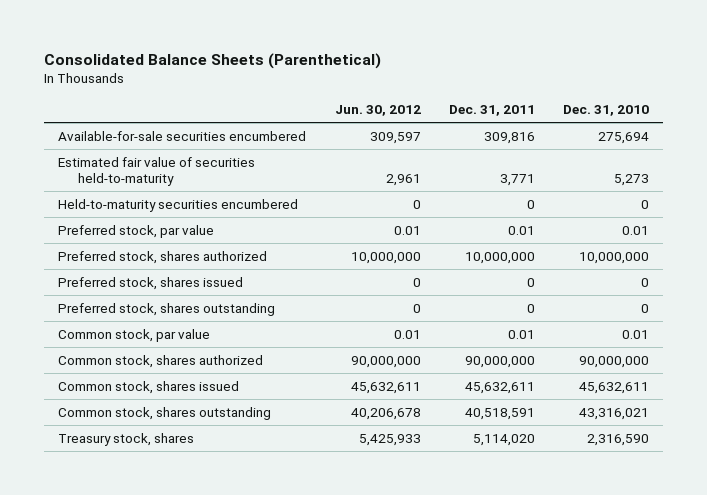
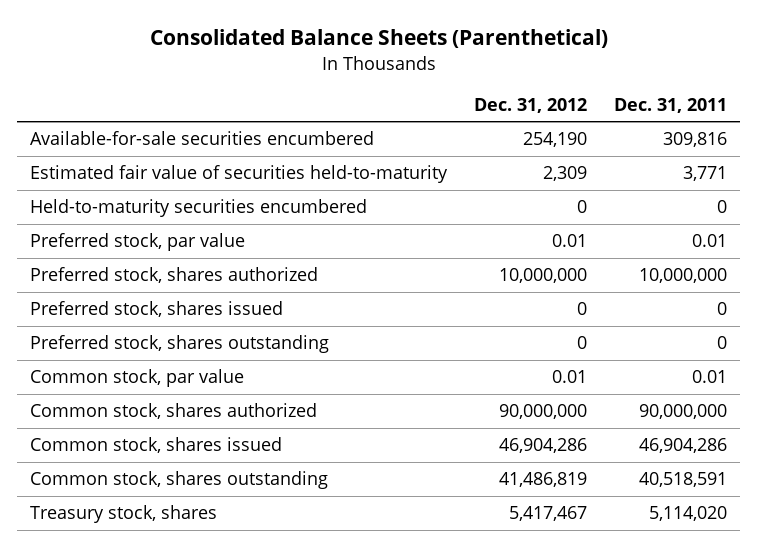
[334,104,421,116] Jun. 30, 2012 -> none
[563,104,650,116] Dec. 31, 2010 -> none
none -> [474,97,588,113] Dec. 31, 2012
[464,381,535,394] 45,632,611 -> [638,438,727,454] 46,904,286

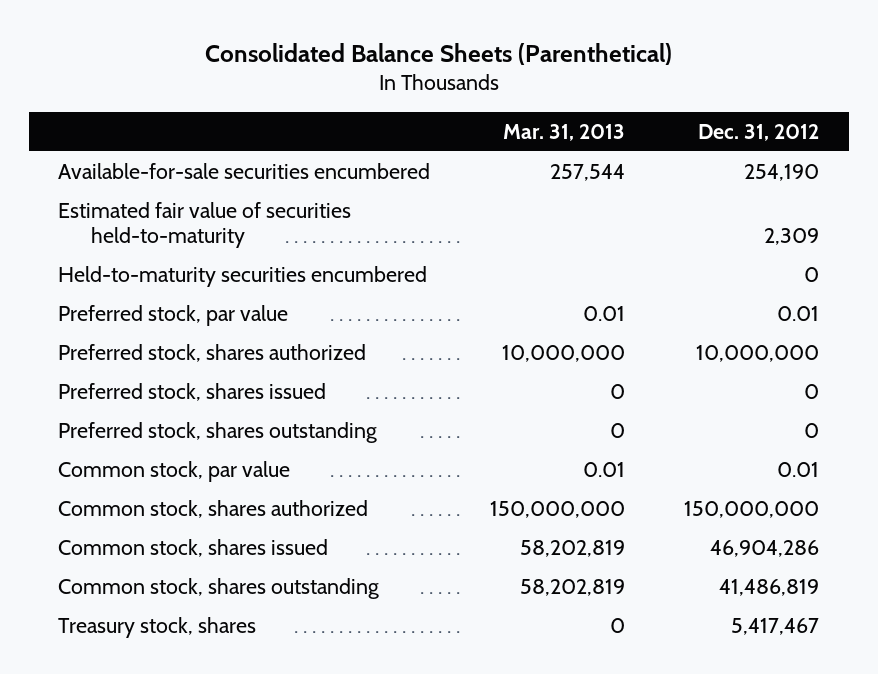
[613,97,727,113] Dec. 31, 2011 -> none
none -> [502,123,625,141] Mar. 31, 2013
[499,404,588,420] 90,000,000 -> [684,500,820,518] 150,000,000

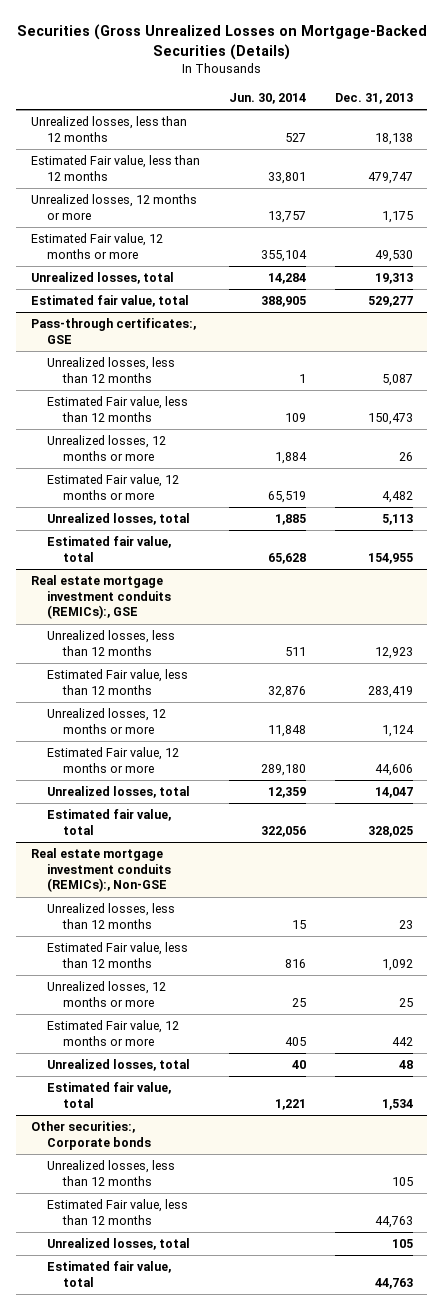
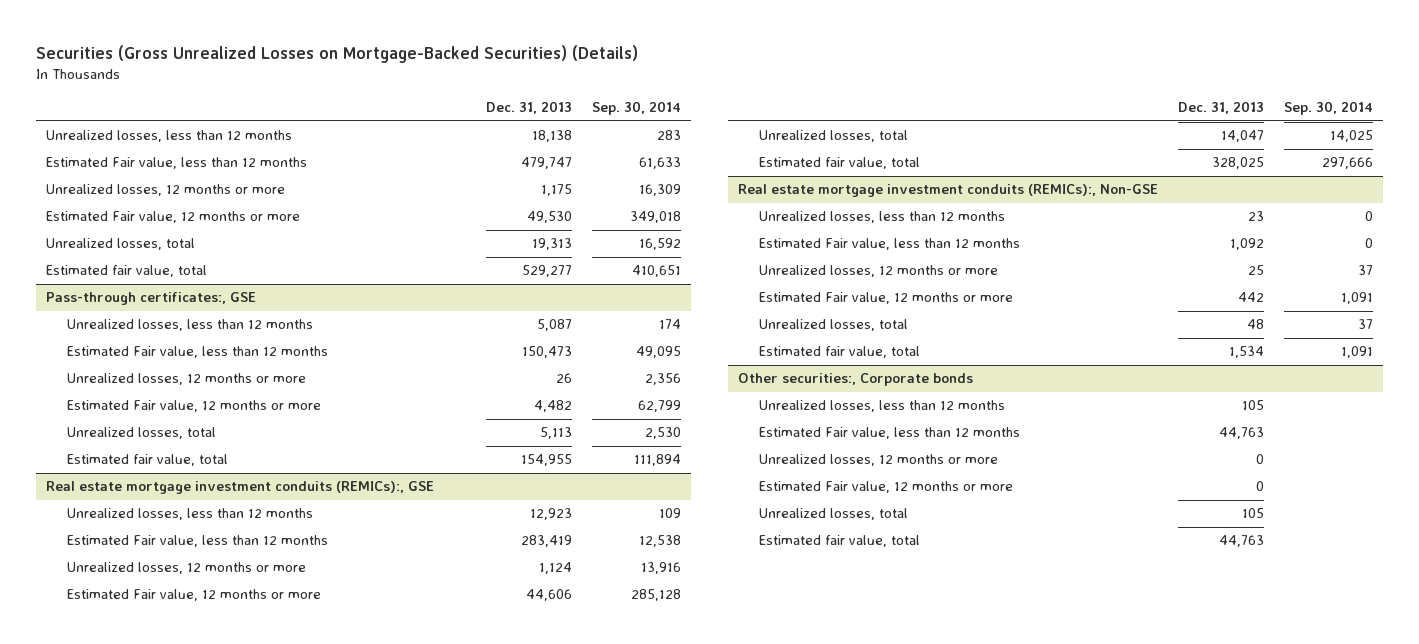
[16,24,427,60] Securities (Gross Unrealized Losses on Mortgage-Backed Securities (Details) -> [36,45,639,64] Securities (Gross Unrealized Losses on Mortgage-Backed Securities) (Details)
[228,92,306,104] Jun. 30, 2014 -> none
none -> [592,101,682,116] Sep. 30, 2014
none -> [758,454,998,467] Unrealized losses, 12 months or more
none -> [758,481,1013,494] Estimated Fair value, 12 months or more

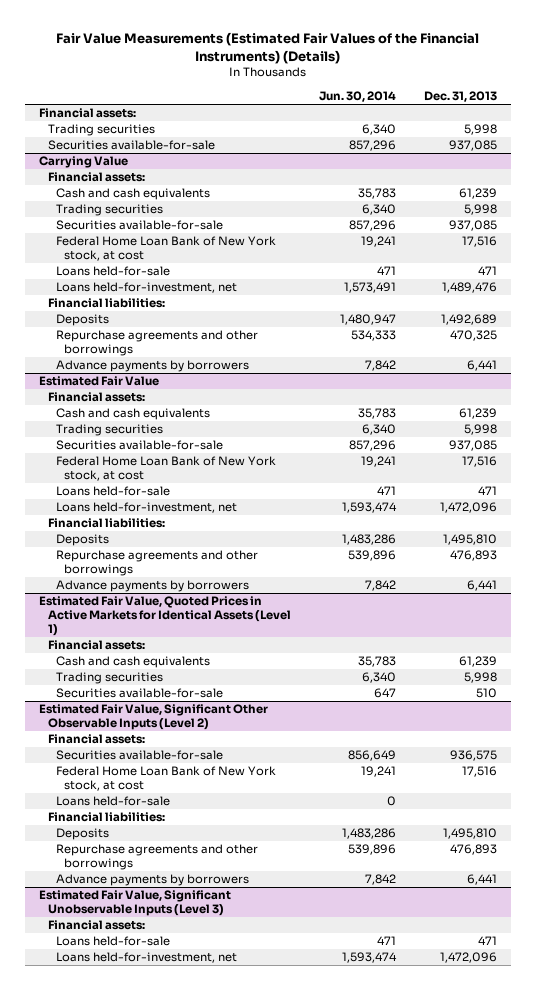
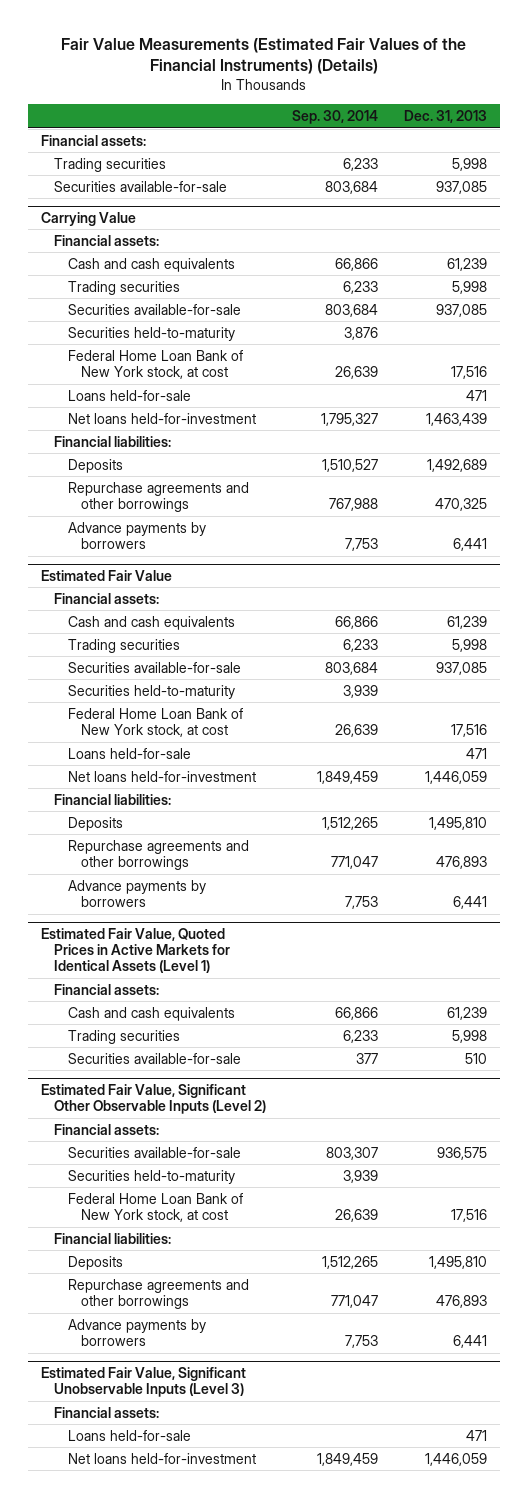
[318,91,396,103] Jun. 30, 2014 -> none
none -> [292,109,379,124] Sep. 30, 2014
none -> [67,326,235,341] Securities held-to-maturity
[55,282,237,294] Loans held-for-investment, net -> [67,412,256,424] Net loans held-for-investment
[442,282,498,294] 1,489,476 -> [426,412,488,426] 1,463,439
none -> [67,684,235,699] Securities held-to-maturity
[55,502,237,514] Loans held-for-investment, net -> [67,770,256,782] Net loans held-for-investment
[440,502,498,514] 1,472,096 -> [425,770,488,784] 1,446,059
none -> [67,1169,235,1184] Securities held-to-maturity
[55,796,170,807] Loans held-for-sale -> none
[55,952,237,964] Loans held-for-investment, net -> [67,1452,256,1464] Net loans held-for-investment
[440,952,498,964] 1,472,096 -> [425,1452,488,1466] 1,446,059

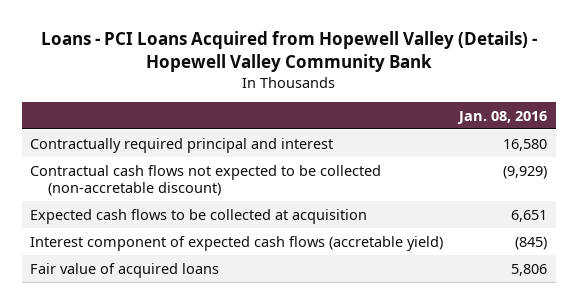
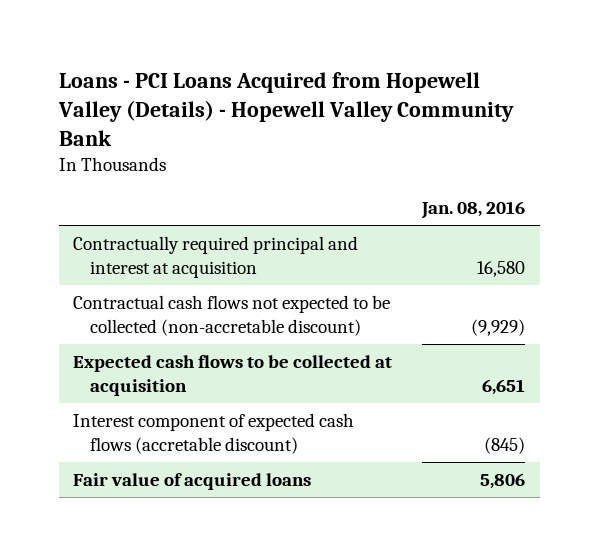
[30,137,334,153] Contractually required principal and interest -> [73,236,359,279] Contractually required principal and interest at acquisition
[30,235,444,251] Interest component of expected cash flows (accretable yield) -> [73,413,355,455] Interest component of expected cash flows (accretable discount)

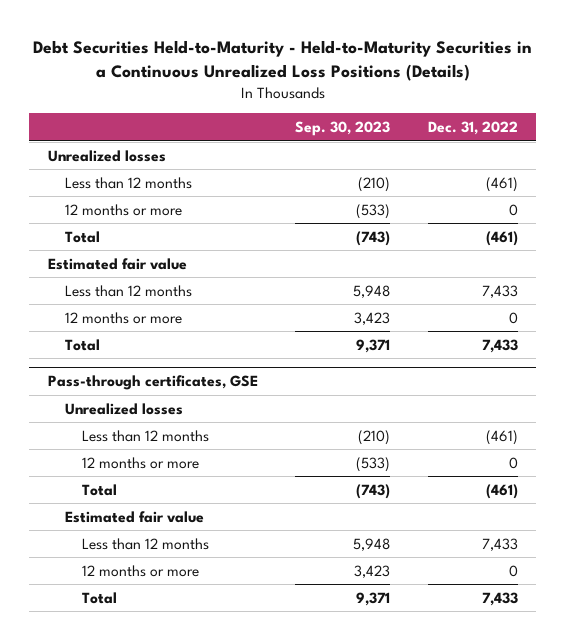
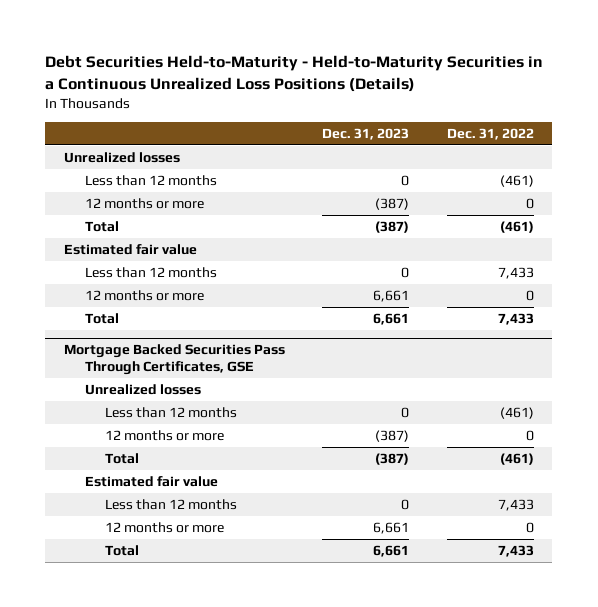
[295,120,391,136] Sep. 30, 2023 -> none
none -> [322,127,410,140] Dec. 31, 2023
[48,375,259,391] Pass-through certificates, GSE -> [64,344,286,376] Mortgage Backed Securities Pass Through Certificates, GSE

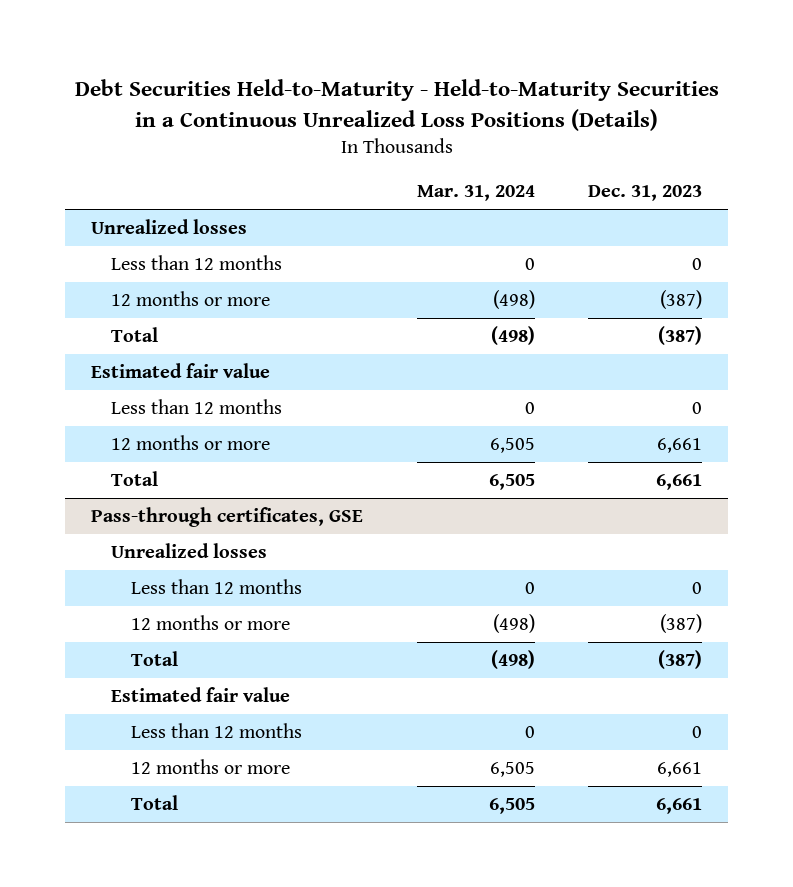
[446,127,534,140] Dec. 31, 2022 -> none
none -> [416,185,535,202] Mar. 31, 2024
[64,344,286,376] Mortgage Backed Securities Pass Through Certificates, GSE -> [91,507,364,528] Pass-through certificates, GSE

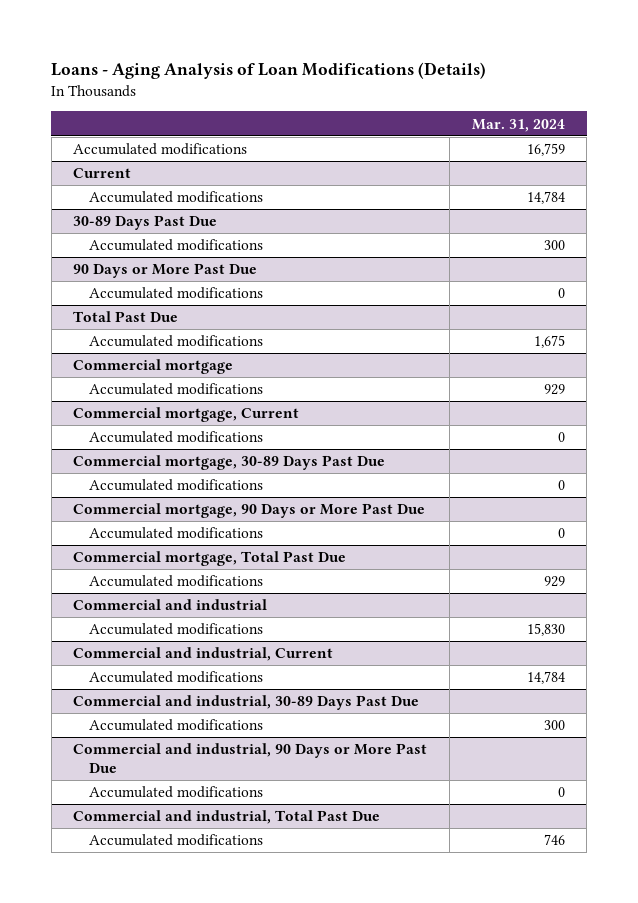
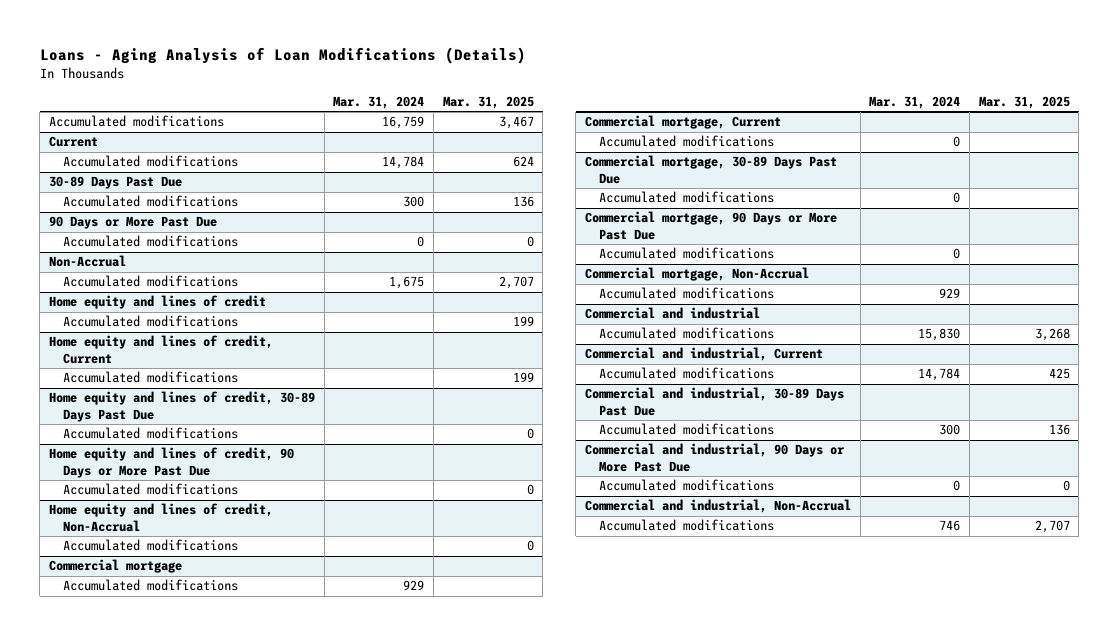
none -> [442,95,534,109] Mar. 31, 2025
[73,311,179,323] Total Past Due -> [49,255,127,268] Non-Accrual
none -> [49,295,267,310] Home equity and lines of credit
none -> [63,315,239,328] Accumulated modifications
none -> [49,335,274,364] Home equity and lines of credit, Current
none -> [63,371,239,384] Accumulated modifications
none -> [49,391,316,422] Home equity and lines of credit, 30-89 Days Past Due
none -> [63,427,239,440] Accumulated modifications
none -> [49,447,295,478] Home equity and lines of credit, 90 Days or More Past Due
none -> [63,483,239,496] Accumulated modifications
none -> [49,503,274,532] Home equity and lines of credit, Non-Accrual
none -> [63,539,239,552] Accumulated modifications
[73,551,347,567] Commercial mortgage, Total Past Due -> none
none -> [584,267,809,282] Commercial mortgage, Non-Accrual
[73,810,381,825] Commercial and industrial, Total Past Due -> none
none -> [584,499,851,514] Commercial and industrial, Non-Accrual

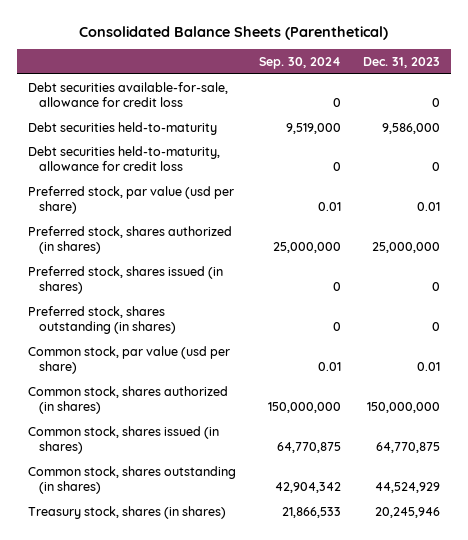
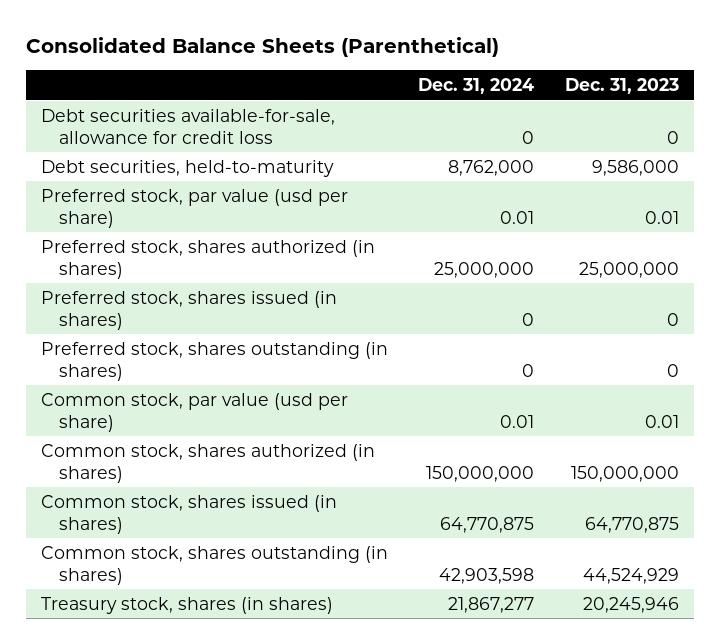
[258,57,341,70] Sep. 30, 2024 -> none
none -> [418,78,535,95] Dec. 31, 2024
[28,145,221,171] Debt securities held-to-maturity, allowance for credit loss -> none
[28,121,218,135] Debt securities held-to-maturity -> [40,159,334,177] Debt securities, held-to-maturity

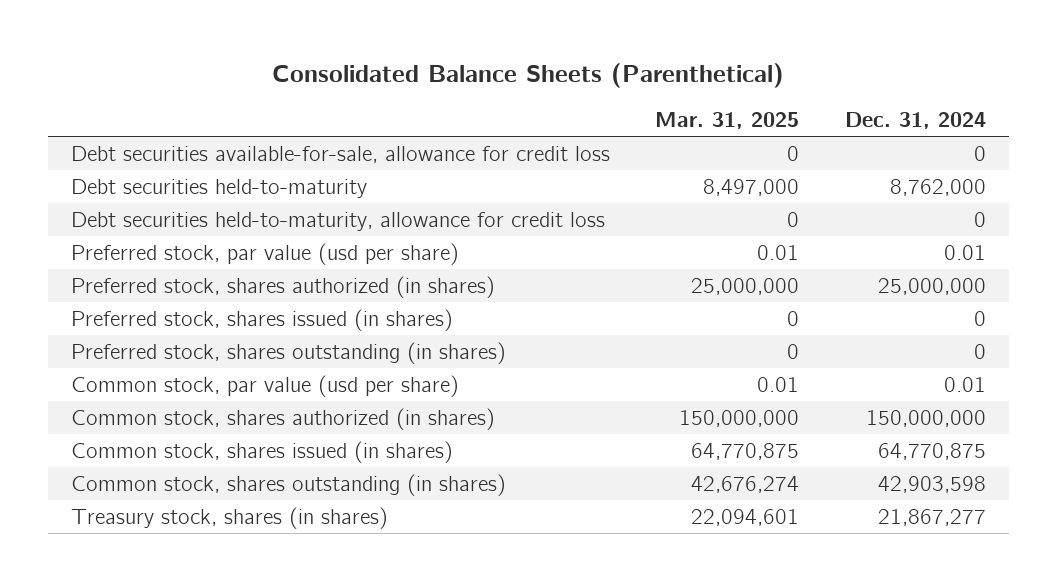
[564,78,679,95] Dec. 31, 2023 -> none
none -> [655,111,800,129] Mar. 31, 2025
[40,159,334,177] Debt securities, held-to-maturity -> [71,178,368,198] Debt securities held-to-maturity
none -> [71,211,606,231] Debt securities held-to-maturity, allowance for credit loss

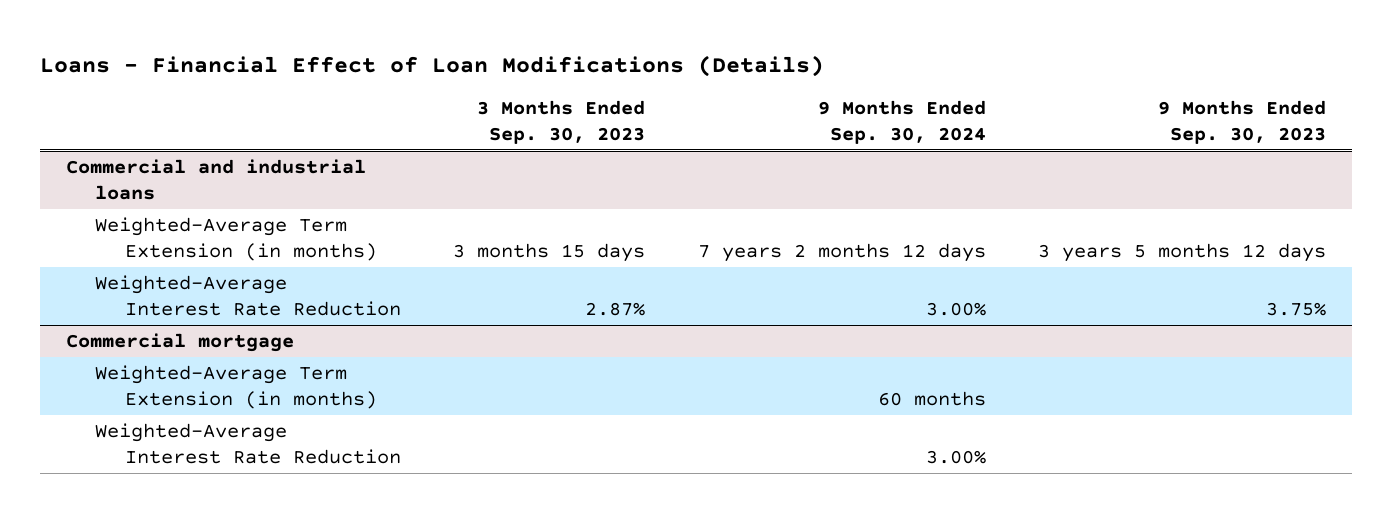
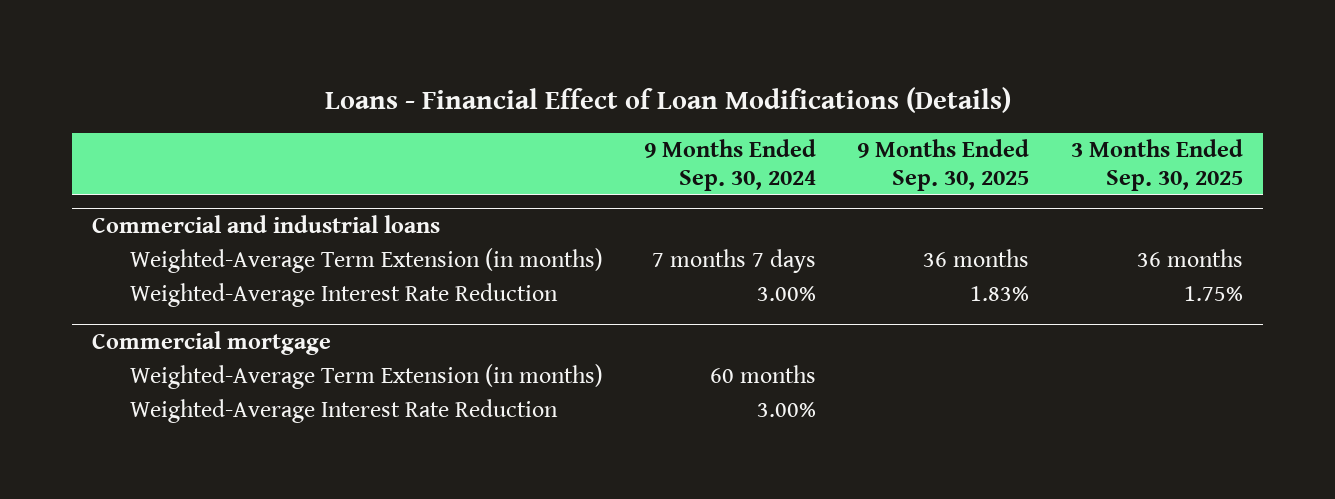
[477,100,646,145] 3 Months Ended Sep. 30, 2023 -> none
[1157,100,1326,145] 9 Months Ended Sep. 30, 2023 -> none
none -> [857,139,1030,191] 9 Months Ended Sep. 30, 2025
none -> [1070,139,1243,191] 3 Months Ended Sep. 30, 2025
[697,242,986,262] 7 years 2 months 12 days -> [652,249,817,274] 7 months 7 days

